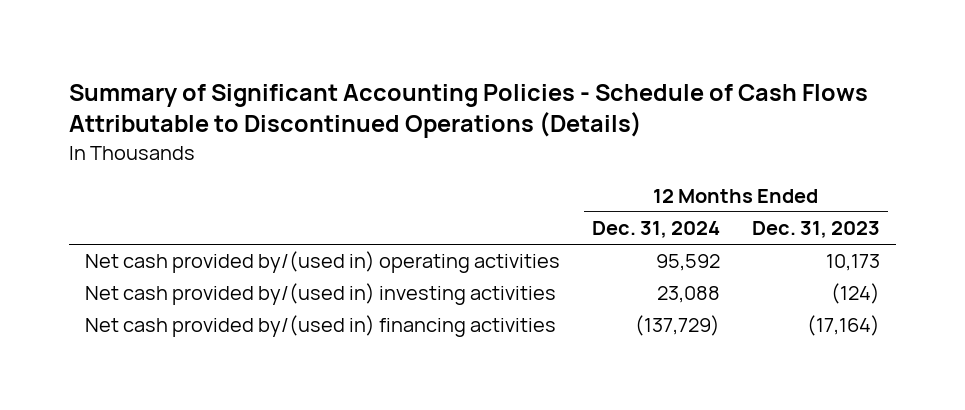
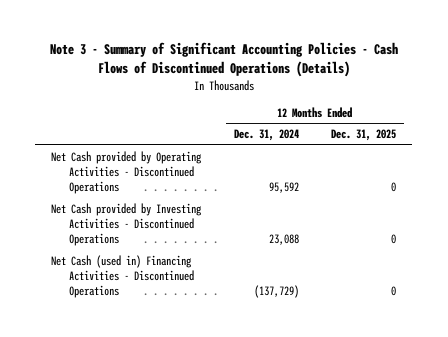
[69,83,869,139] Summary of Significant Accounting Policies - Schedule of Cash Flows Attributable to Discontinued Operations (Details) -> [49,42,398,78] Note 3 - Summary of Significant Accounting Policies - Cash Flows of Discontinued Operations (Details)
[751,221,880,239] Dec. 31, 2023 -> none
none -> [331,129,397,142] Dec. 31, 2025
[85,251,561,274] Net cash provided by/(used in) operating activities -> [51,151,203,195] Net Cash provided by Operating Activities - Discontinued Operations
[85,283,557,306] Net cash provided by/(used in) investing activities -> [51,203,203,247] Net Cash provided by Investing Activities - Discontinued Operations
[85,315,557,338] Net cash provided by/(used in) financing activities -> [51,255,195,299] Net Cash (used in) Financing Activities - Discontinued Operations

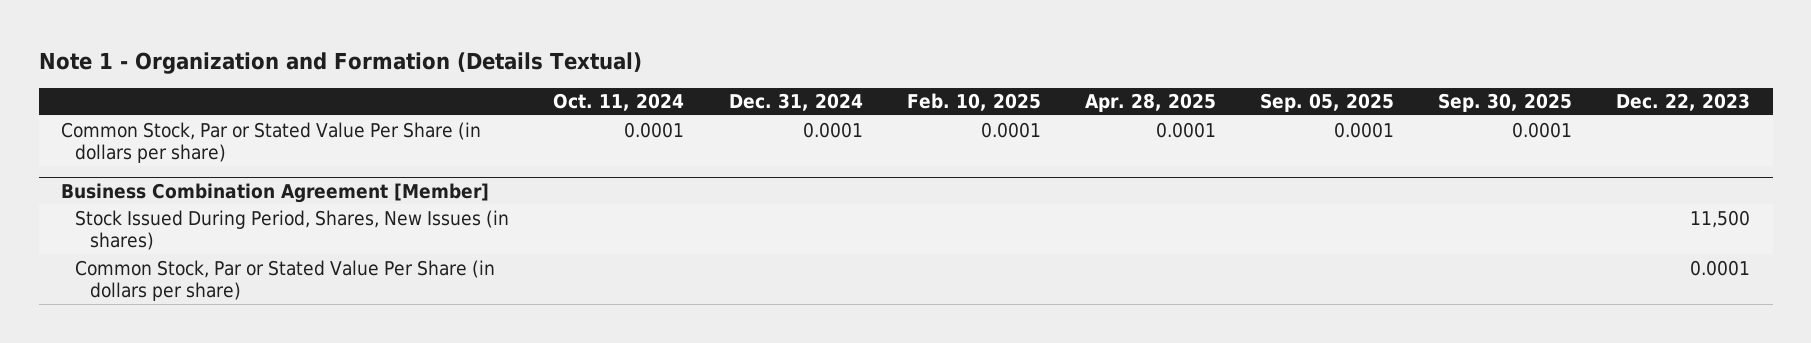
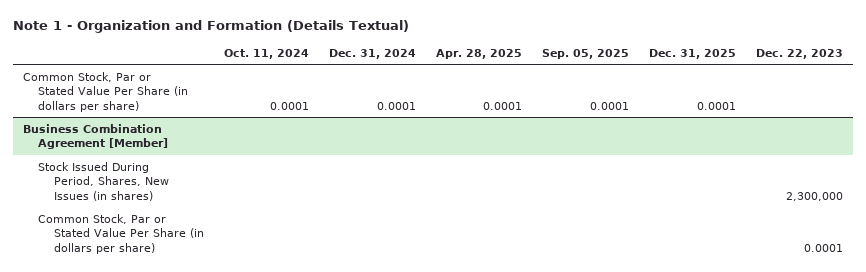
[906,93,1041,112] Feb. 10, 2025 -> none
[1438,93,1573,113] Sep. 30, 2025 -> none
none -> [648,48,736,59] Dec. 31, 2025
[1690,209,1751,228] 11,500 -> [785,191,843,201] 2,300,000

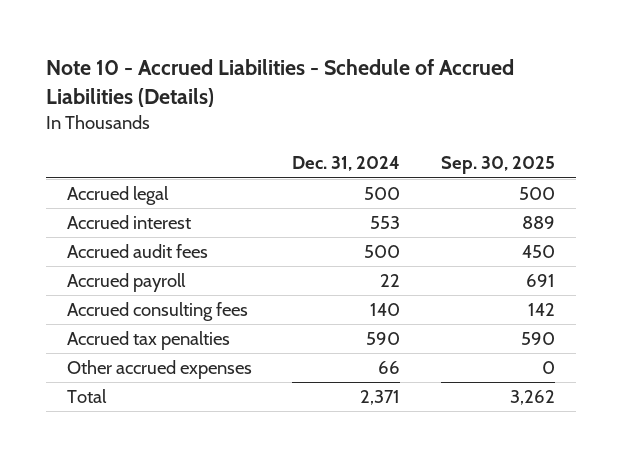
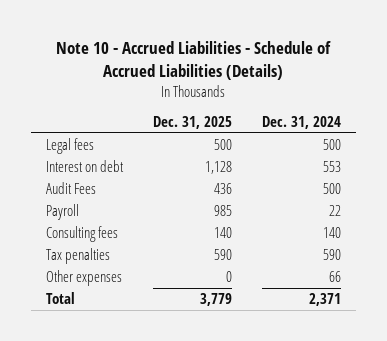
[441,156,556,175] Sep. 30, 2025 -> none
none -> [152,116,232,130] Dec. 31, 2025
[66,186,169,206] Accrued legal -> [46,138,95,155] Legal fees
[66,215,191,230] Accrued interest -> [46,160,125,173] Interest on debt
[66,244,208,259] Accrued audit fees -> [46,182,97,195] Audit Fees
[66,273,186,293] Accrued payroll -> [46,204,80,221] Payroll
[66,302,248,322] Accrued consulting fees -> [46,226,119,243] Consulting fees
[66,331,230,351] Accrued tax penalties -> [46,248,111,265] Tax penalties
[66,360,252,380] Other accrued expenses -> [46,270,123,287] Other expenses

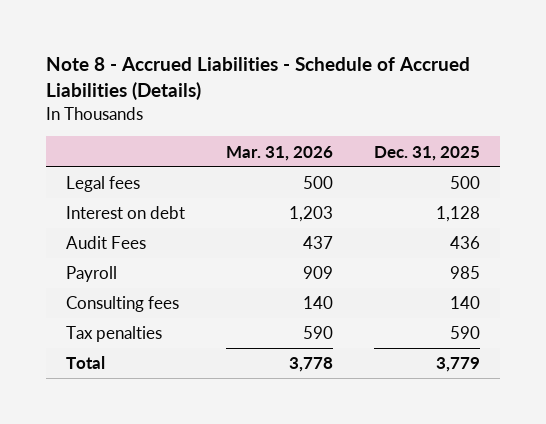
[56,40,332,80] Note 10 - Accrued Liabilities - Schedule of Accrued Liabilities (Details) -> [45,57,470,101] Note 8 - Accrued Liabilities - Schedule of Accrued Liabilities (Details)
[261,116,341,130] Dec. 31, 2024 -> none
none -> [225,145,333,161] Mar. 31, 2026
[46,270,123,287] Other expenses -> none

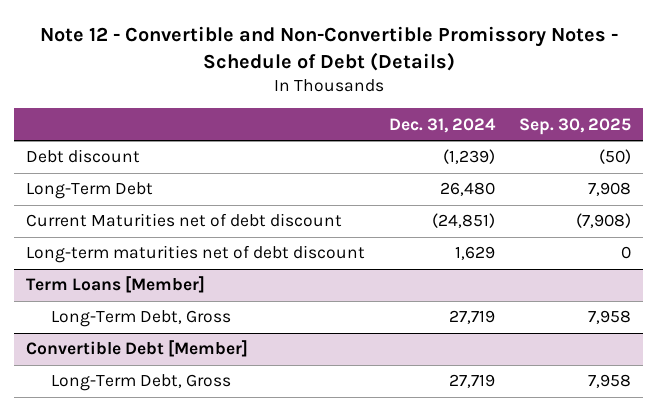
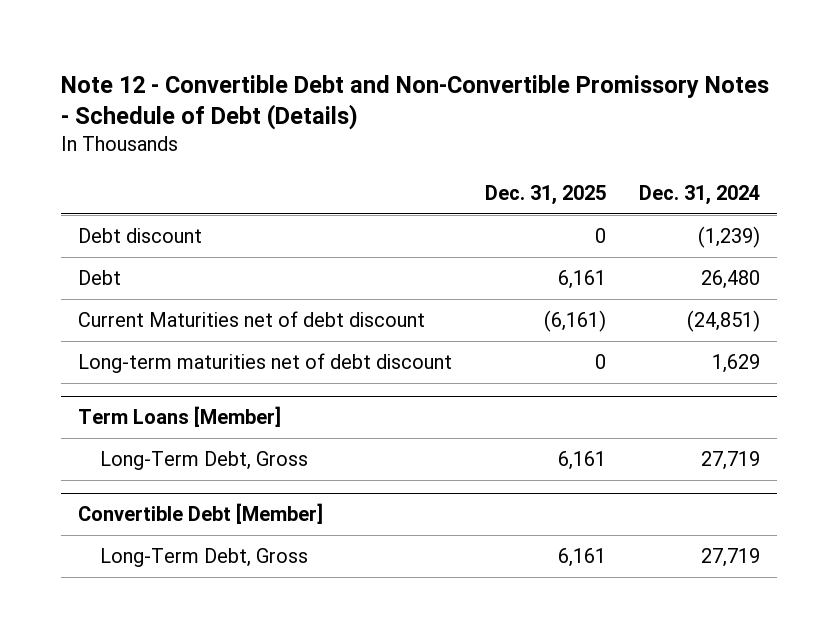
[39,26,618,71] Note 12 - Convertible and Non-Convertible Promissory Notes - Schedule of Debt (Details) -> [61,74,770,131] Note 12 - Convertible Debt and Non-Convertible Promissory Notes - Schedule of Debt (Details)
[519,117,632,135] Sep. 30, 2025 -> none
none -> [484,184,606,205] Dec. 31, 2025
[26,182,154,200] Long-Term Debt -> [77,270,121,286] Debt

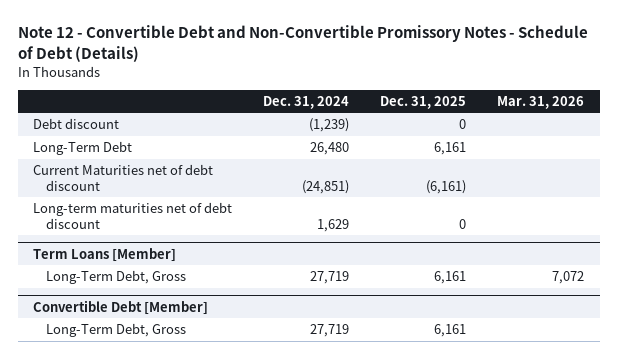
none -> [497,95,585,109] Mar. 31, 2026
[77,270,121,286] Debt -> [33,141,133,156] Long-Term Debt

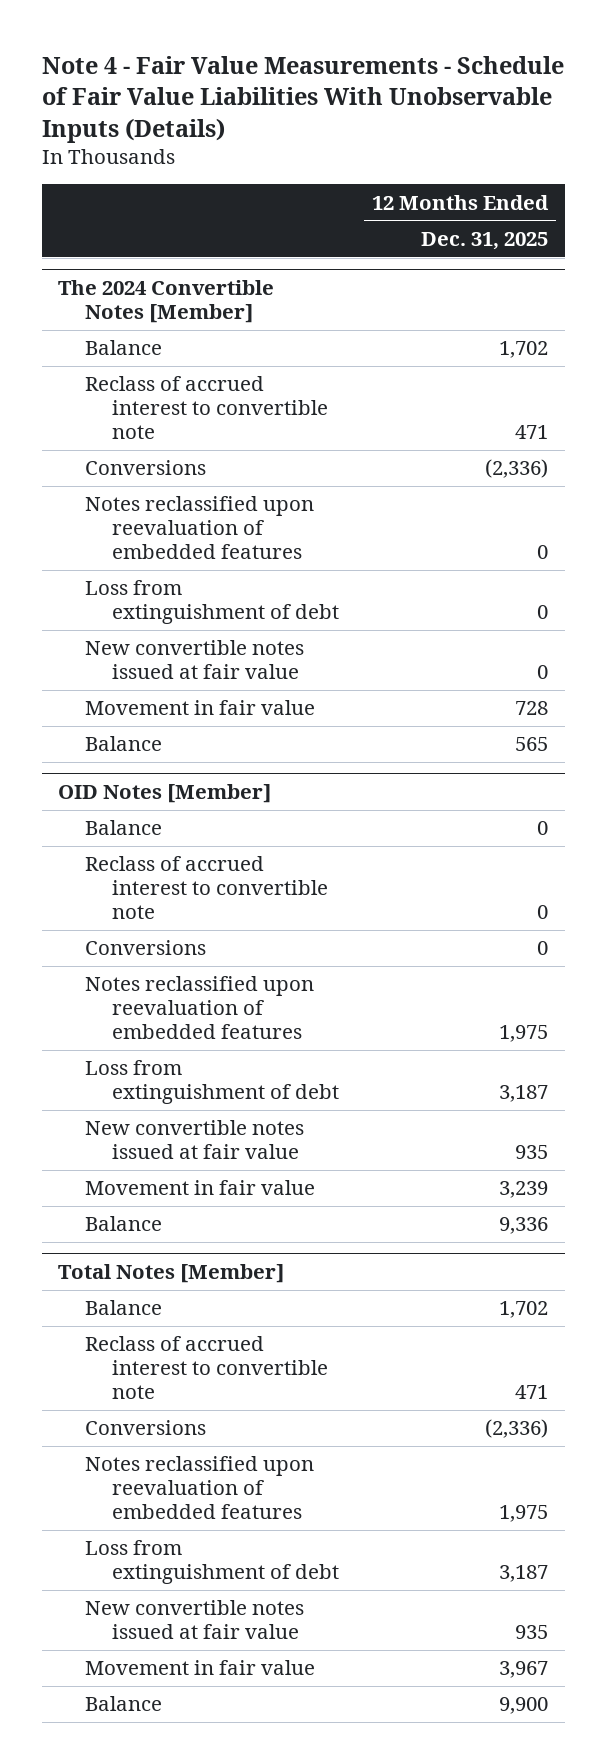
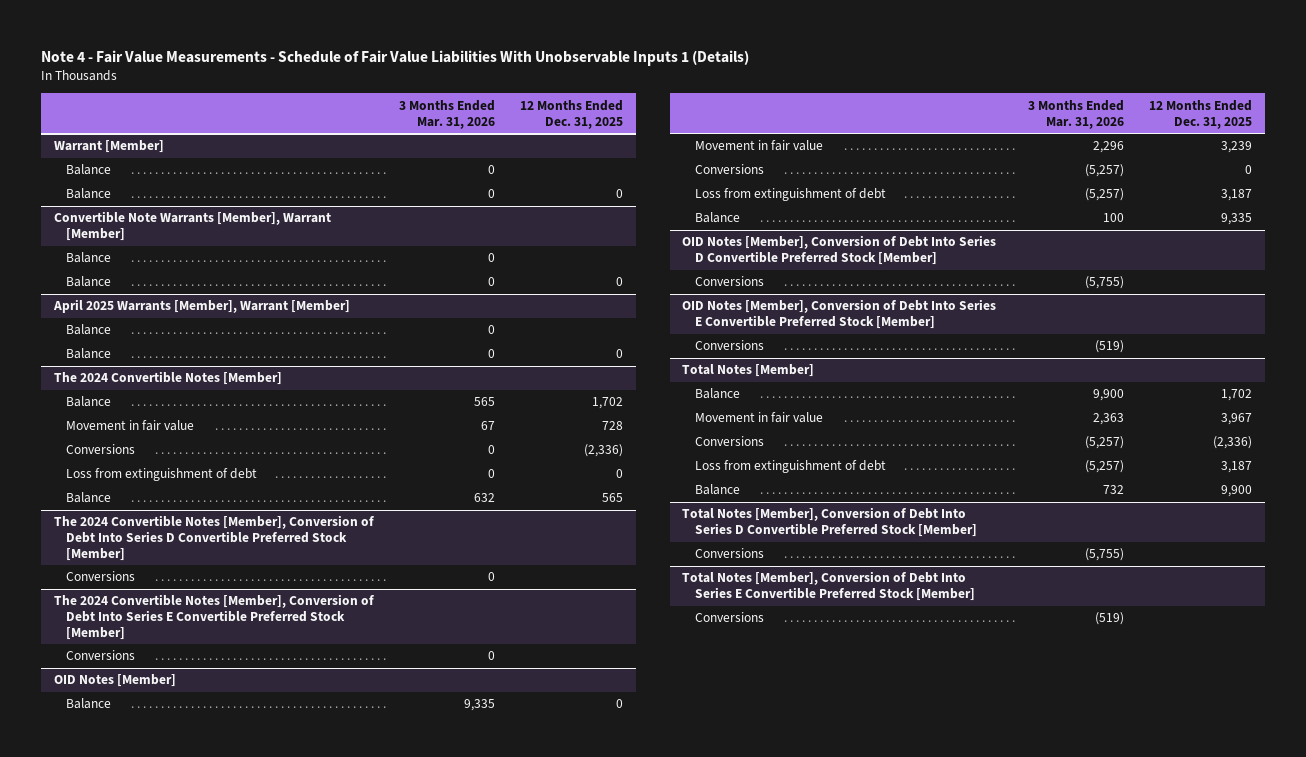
[42,55,565,143] Note 4 - Fair Value Measurements - Schedule of Fair Value Liabilities With Unobservable Inputs (Details) -> [40,49,749,66] Note 4 - Fair Value Measurements - Schedule of Fair Value Liabilities With Unobservable Inputs 1 (Details)
none -> [398,99,495,129] 3 Months Ended Mar. 31, 2026
none -> [53,140,164,154] Warrant [Member]
none -> [66,164,112,176] Balance
none -> [66,188,112,200] Balance
none -> [53,211,331,242] Convertible Note Warrants [Member], Warrant [Member]
none -> [66,252,112,264] Balance
none -> [66,276,112,288] Balance
none -> [52,299,350,314] April 2025 Warrants [Member], Warrant [Member]
none -> [66,324,112,336] Balance
none -> [66,348,112,360] Balance
[85,376,329,440] Reclass of accrued interest to convertible note -> none
[85,700,316,716] Movement in fair value -> [66,420,195,432] Movement in fair value
[85,496,315,560] Notes reclassified upon reevaluation of embedded features -> none
[85,640,305,680] New convertible notes issued at fair value -> none
none -> [53,515,375,561] The 2024 Convertible Notes [Member], Conversion of Debt Into Series D Convertible Preferred Stock [Member]
none -> [66,571,136,582] Conversions
none -> [53,594,375,640] The 2024 Convertible Notes [Member], Conversion of Debt Into Series E Convertible Preferred Stock [Member]
none -> [66,650,136,661] Conversions
[85,856,329,920] Reclass of accrued interest to convertible note -> none
[85,1180,316,1196] Movement in fair value -> [695,140,824,152] Movement in fair value
[85,976,315,1040] Notes reclassified upon reevaluation of embedded features -> none
[85,1120,305,1160] New convertible notes issued at fair value -> none
[499,1217,549,1235] 9,336 -> [1221,213,1253,226] 9,335
none -> [682,235,997,266] OID Notes [Member], Conversion of Debt Into Series D Convertible Preferred Stock [Member]
none -> [695,276,765,287] Conversions
none -> [682,299,997,330] OID Notes [Member], Conversion of Debt Into Series E Convertible Preferred Stock [Member]
none -> [695,340,765,351] Conversions
[85,1336,329,1400] Reclass of accrued interest to convertible note -> none
[85,1660,316,1676] Movement in fair value -> [695,412,824,424] Movement in fair value
[85,1456,315,1520] Notes reclassified upon reevaluation of embedded features -> none
[85,1600,305,1640] New convertible notes issued at fair value -> none
none -> [682,507,978,538] Total Notes [Member], Conversion of Debt Into Series D Convertible Preferred Stock [Member]
none -> [695,548,765,559] Conversions
none -> [682,571,976,602] Total Notes [Member], Conversion of Debt Into Series E Convertible Preferred Stock [Member]
none -> [695,612,765,623] Conversions

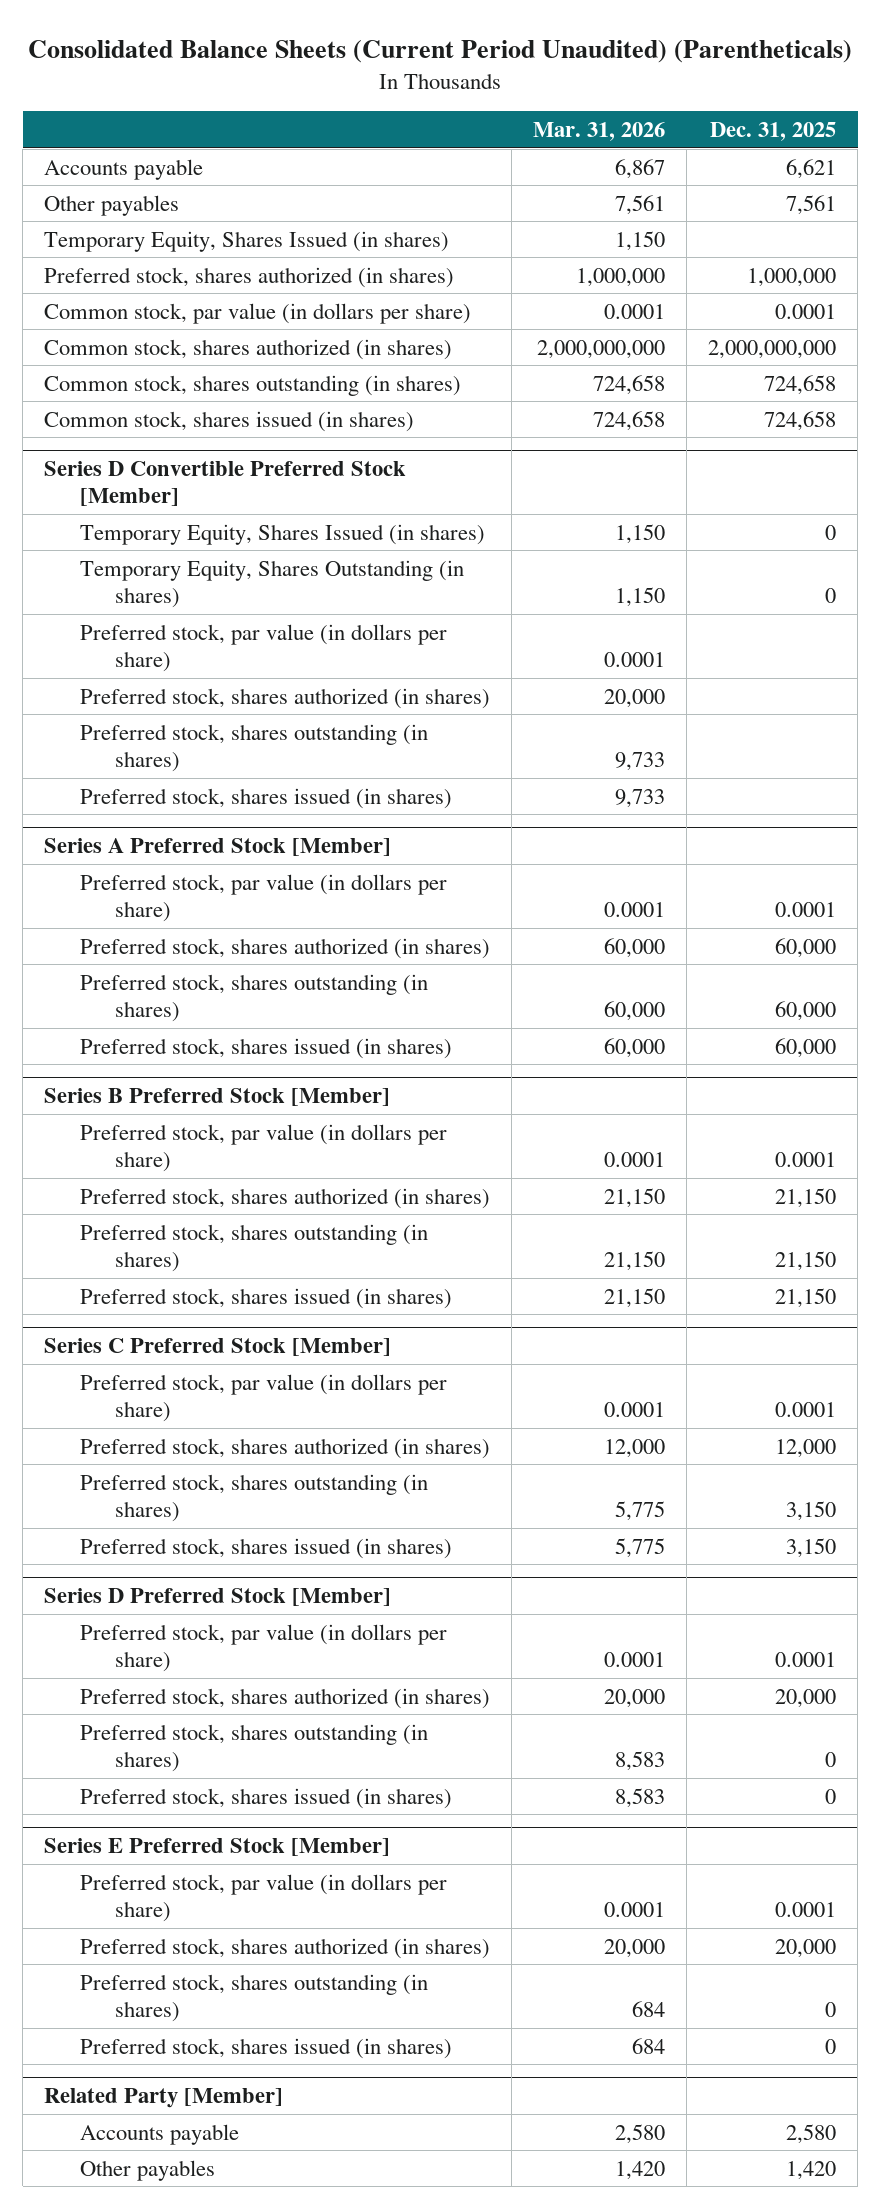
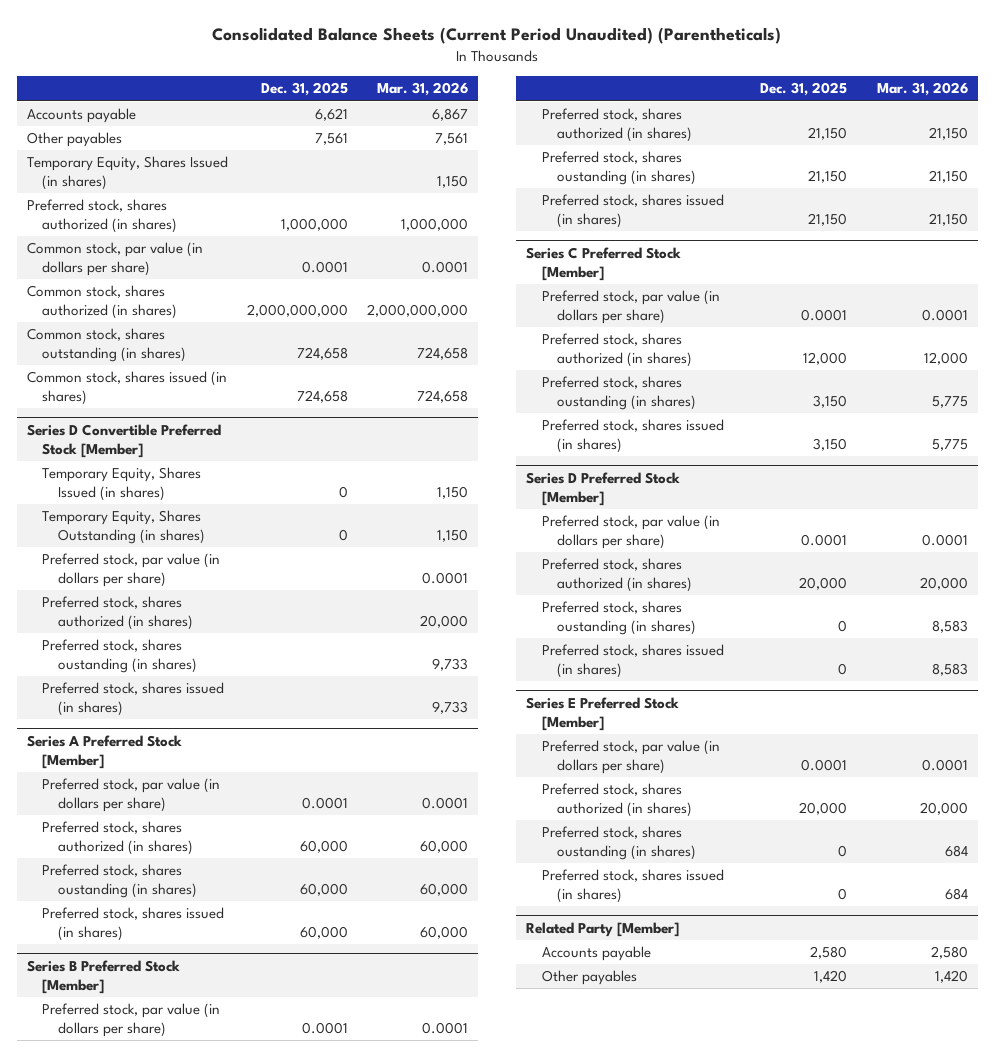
[79,723,428,772] Preferred stock, shares outstanding (in shares) -> [42,639,197,674] Preferred stock, shares oustanding (in shares)
[79,973,428,1022] Preferred stock, shares outstanding (in shares) -> [42,864,197,899] Preferred stock, shares oustanding (in shares)
[79,1223,428,1272] Preferred stock, shares outstanding (in shares) -> [541,151,697,186] Preferred stock, shares oustanding (in shares)
[79,1473,428,1522] Preferred stock, shares outstanding (in shares) -> [541,376,697,411] Preferred stock, shares oustanding (in shares)
[79,1723,428,1772] Preferred stock, shares outstanding (in shares) -> [541,601,697,636] Preferred stock, shares oustanding (in shares)
[79,1973,428,2022] Preferred stock, shares outstanding (in shares) -> [541,826,697,861] Preferred stock, shares oustanding (in shares)

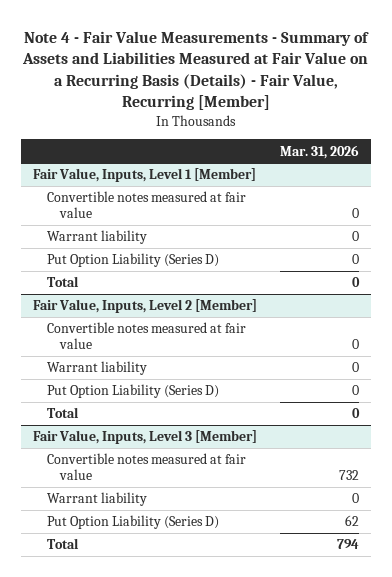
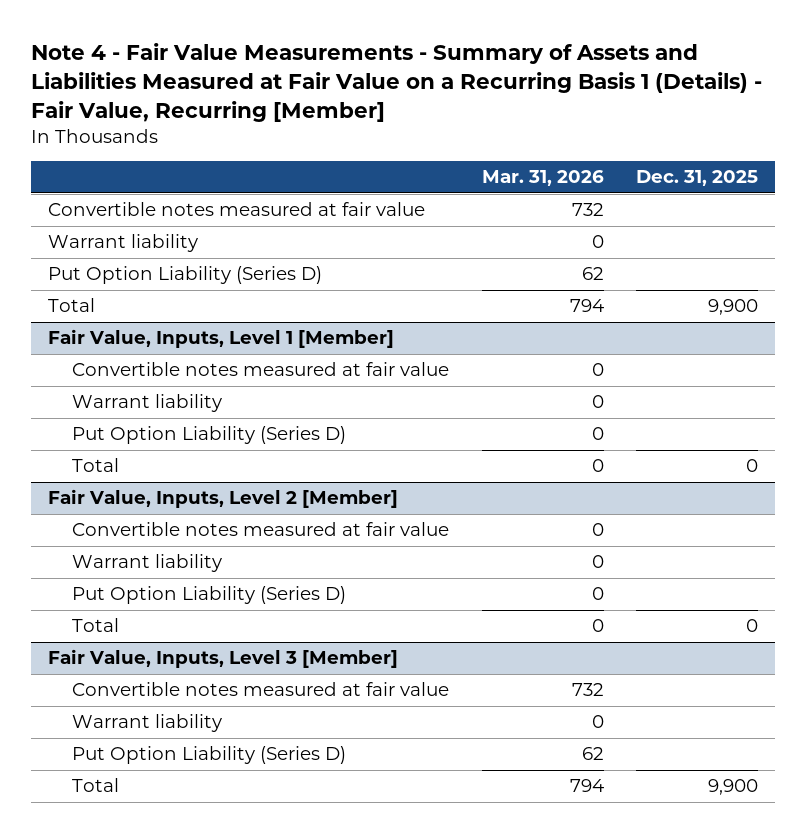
[22,30,370,110] Note 4 - Fair Value Measurements - Summary of Assets and Liabilities Measured at Fair Value on a Recurring Basis (Details) - Fair Value, Recurring [Member] -> [31,43,763,122] Note 4 - Fair Value Measurements - Summary of Assets and Liabilities Measured at Fair Value on a Recurring Basis 1 (Details) - Fair Value, Recurring [Member]
none -> [636,170,759,187] Dec. 31, 2025
none -> [47,202,425,217] Convertible notes measured at fair value
none -> [47,234,198,253] Warrant liability
none -> [47,266,322,285] Put Option Liability (Series D)
none -> [47,298,95,313] Total

